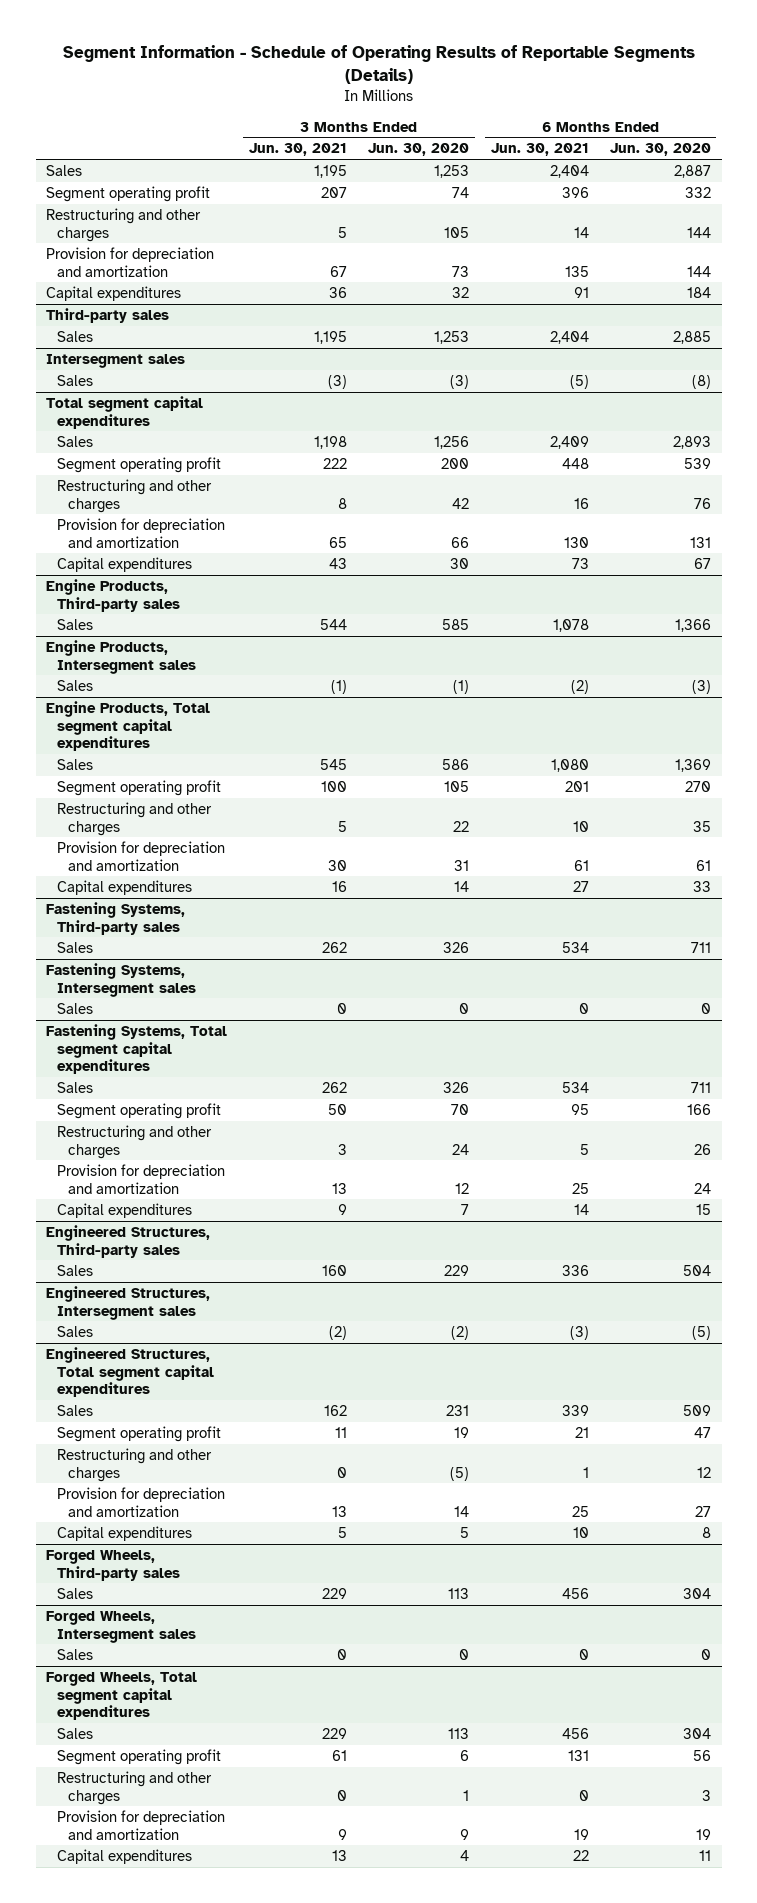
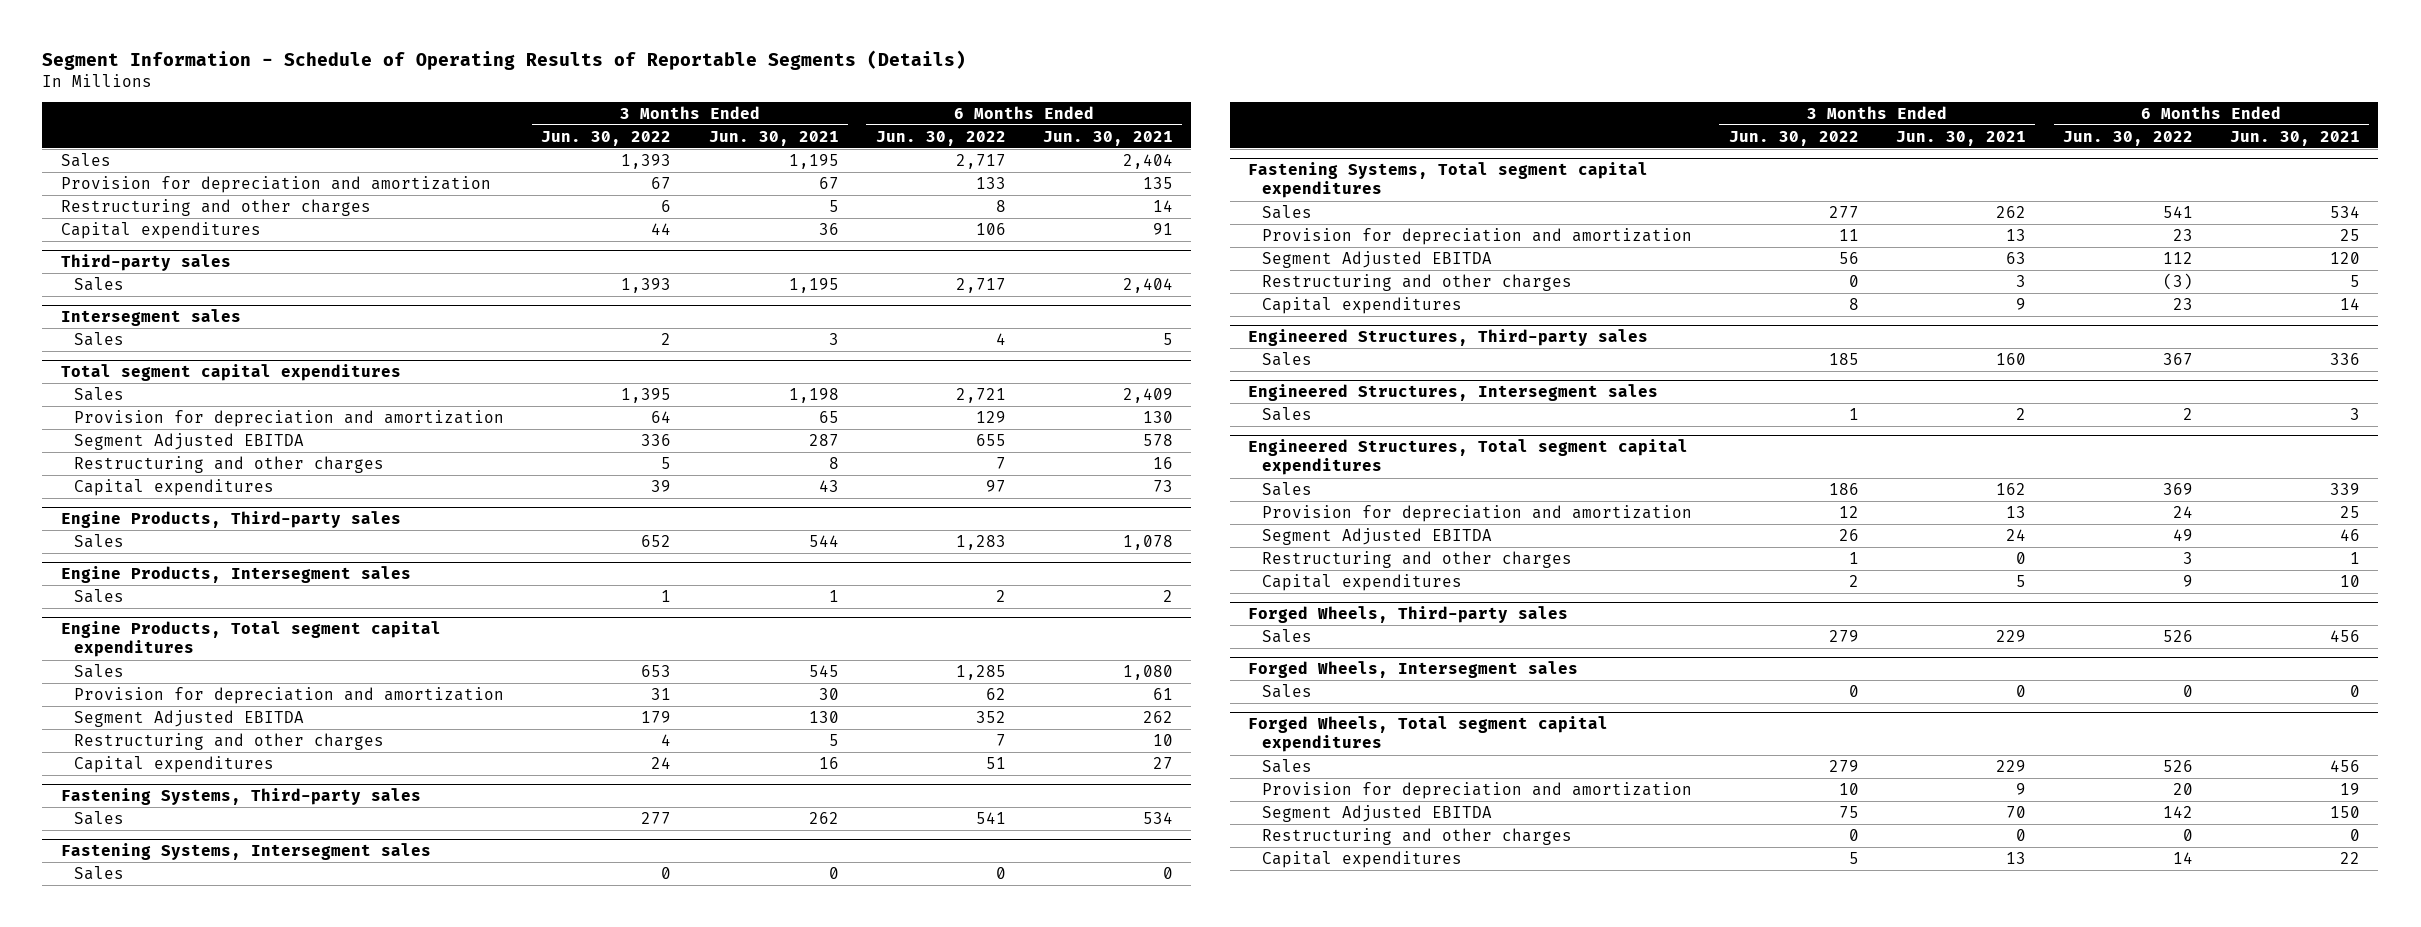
[368,143,470,157] Jun. 30, 2020 -> none
[610,143,712,157] Jun. 30, 2020 -> none
none -> [541,130,672,146] Jun. 30, 2022
none -> [875,130,1006,146] Jun. 30, 2022
[46,185,211,202] Segment operating profit -> none
[46,207,202,242] Restructuring and other charges -> [60,198,371,216] Restructuring and other charges
[327,374,347,389] (3) -> [828,332,839,345] 3
[569,374,589,389] (5) -> [1162,332,1173,345] 5
[56,456,221,473] Segment operating profit -> none
none -> [74,432,305,450] Segment Adjusted EBITDA
[56,478,212,513] Restructuring and other charges -> [74,455,385,473] Restructuring and other charges
[330,679,347,694] (1) -> [828,589,839,602] 1
[570,679,589,694] (2) -> [1162,589,1173,602] 2
[56,779,221,796] Segment operating profit -> none
none -> [74,709,305,727] Segment Adjusted EBITDA
[56,801,212,836] Restructuring and other charges -> [74,732,385,750] Restructuring and other charges
[56,1102,221,1119] Segment operating profit -> none
none -> [1261,250,1492,268] Segment Adjusted EBITDA
[56,1124,212,1159] Restructuring and other charges -> [1261,273,1572,291] Restructuring and other charges
[328,1325,347,1340] (2) -> [2015,407,2026,420] 2
[569,1325,589,1340] (3) -> [2349,407,2360,420] 3
[56,1425,221,1442] Segment operating profit -> none
none -> [1261,527,1492,545] Segment Adjusted EBITDA
[56,1447,212,1482] Restructuring and other charges -> [1261,550,1572,568] Restructuring and other charges
[56,1748,221,1765] Segment operating profit -> none
none -> [1261,804,1492,822] Segment Adjusted EBITDA
[56,1770,212,1805] Restructuring and other charges -> [1261,827,1572,845] Restructuring and other charges

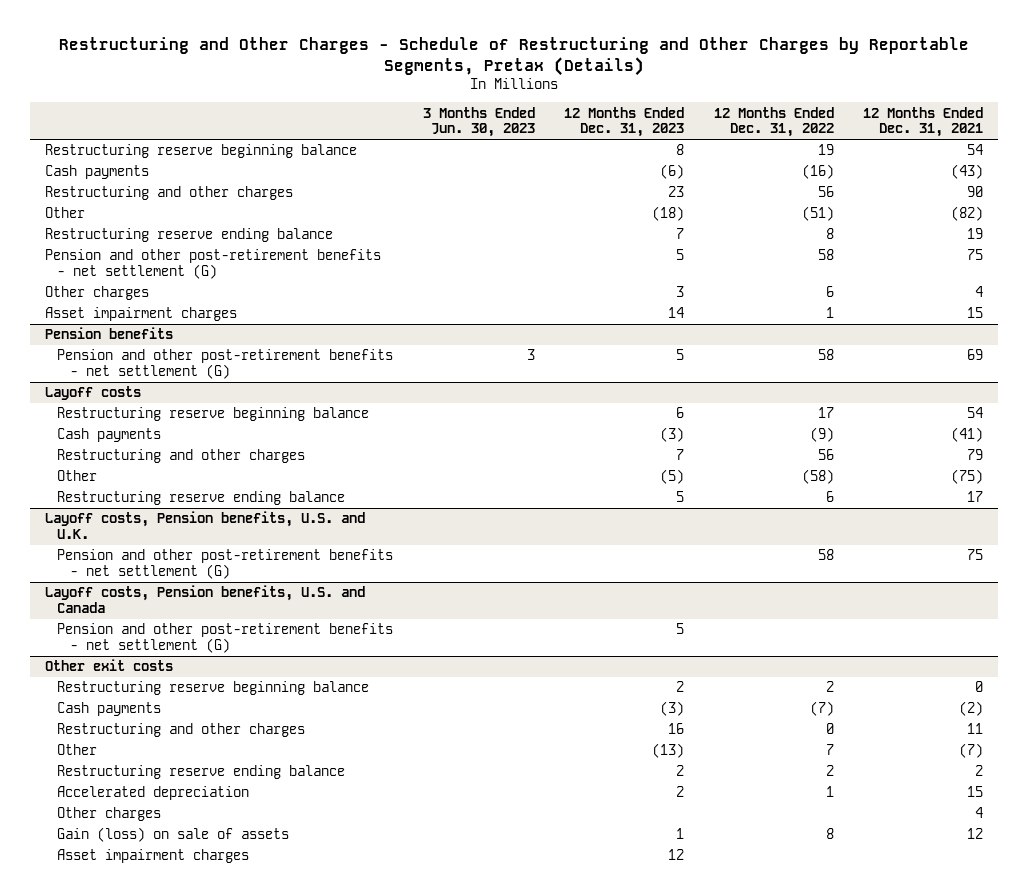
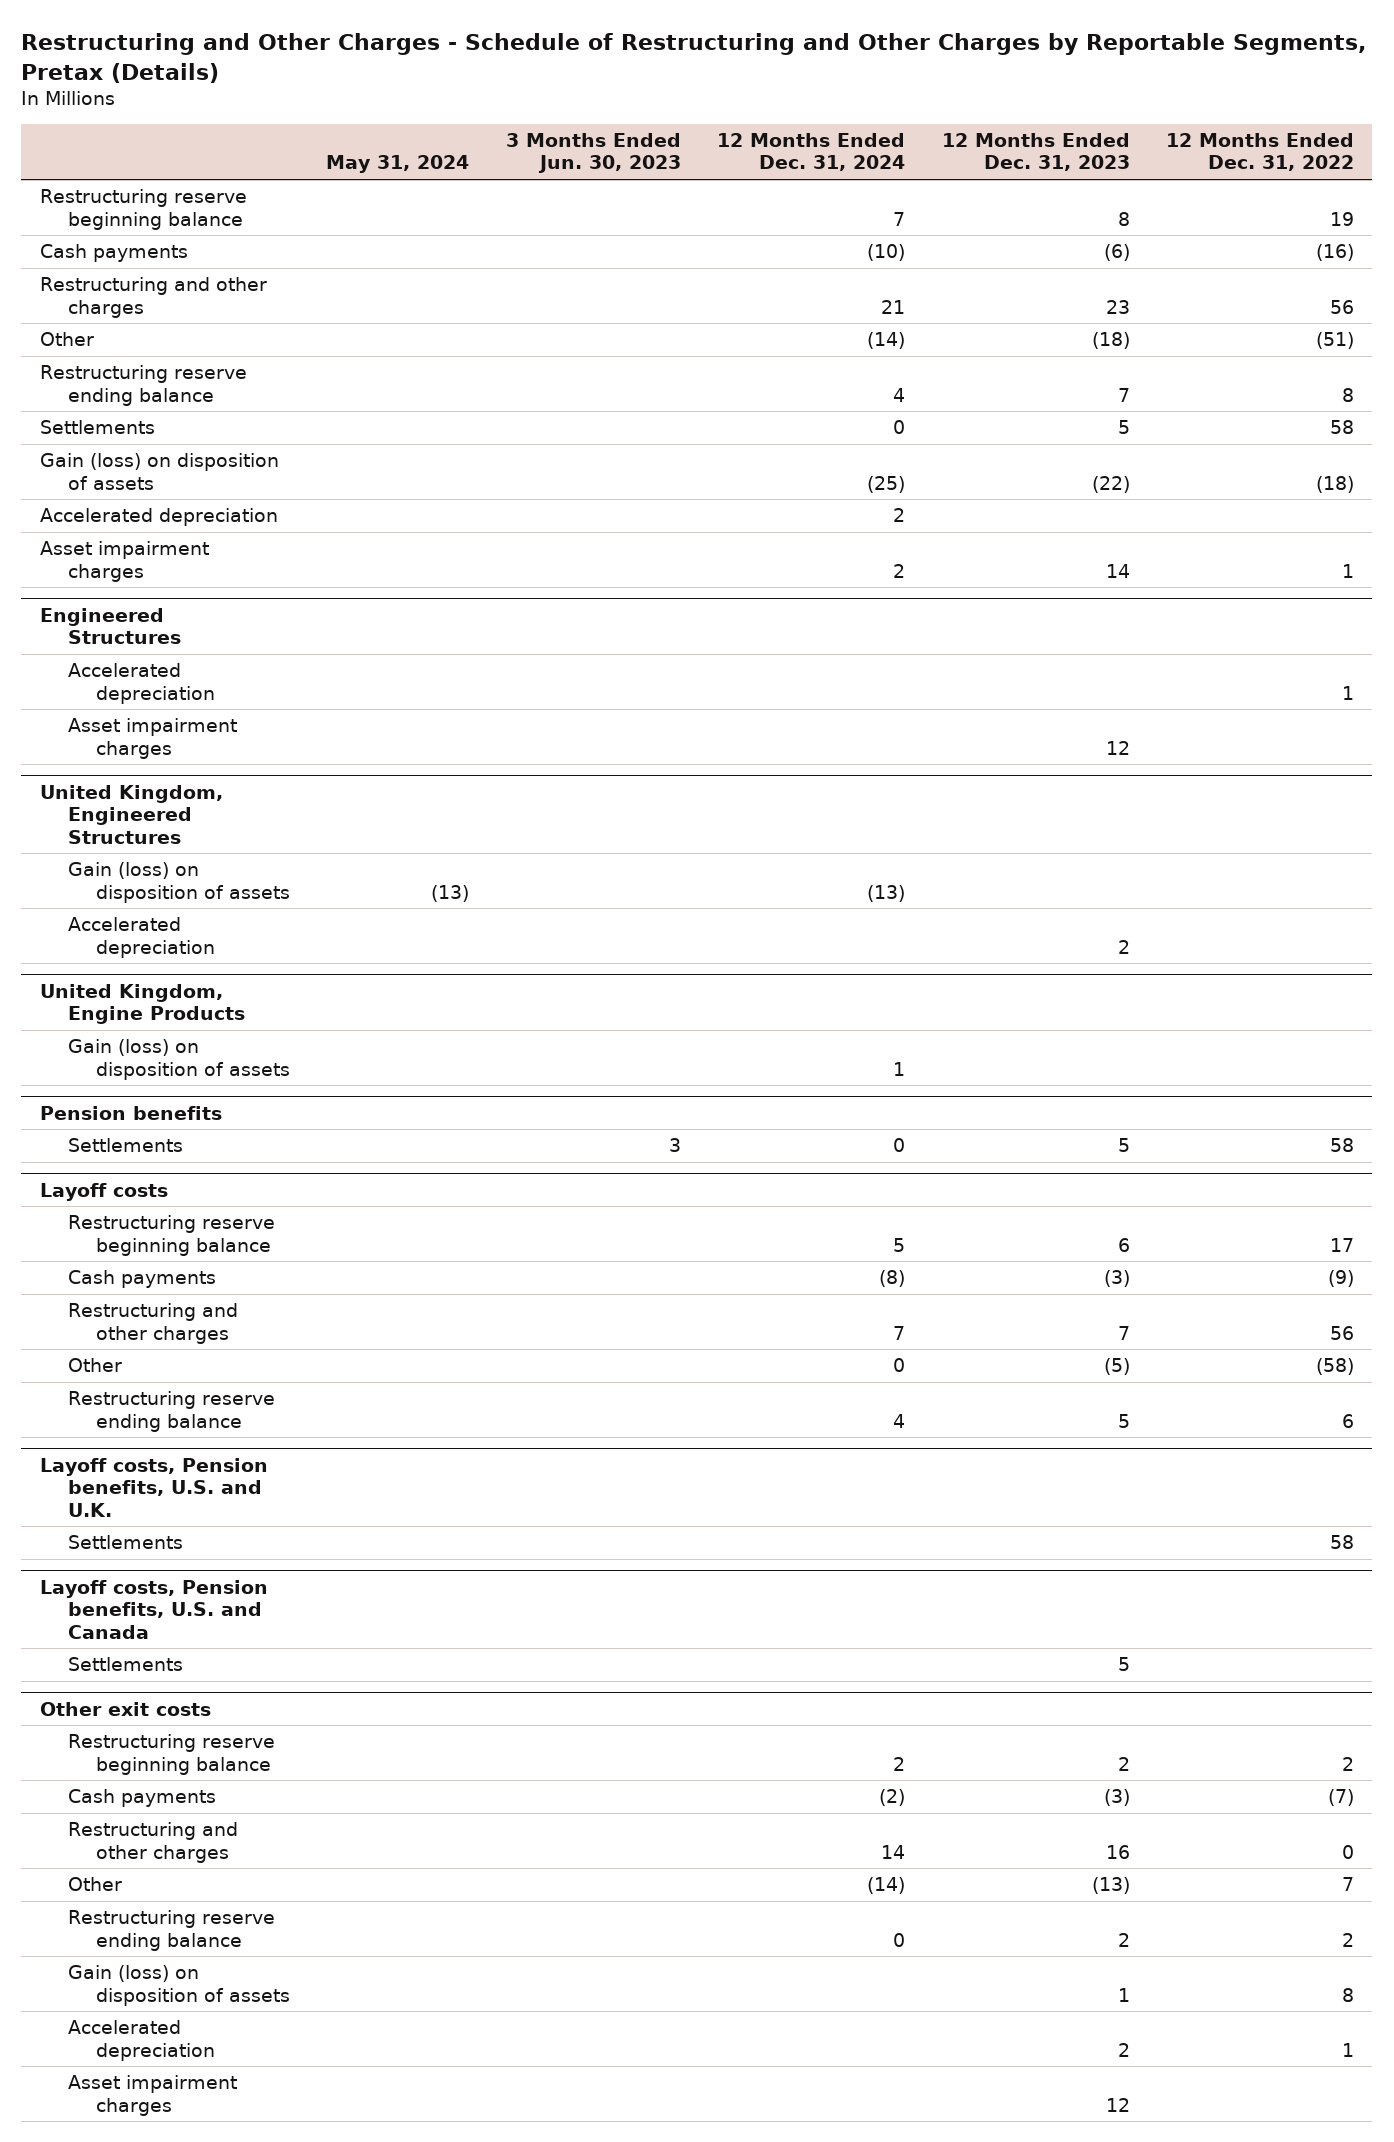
[863,106,984,138] 12 Months Ended Dec. 31, 2021 -> none
none -> [326,155,470,174] May 31, 2024
none -> [717,132,906,172] 12 Months Ended Dec. 31, 2024
[44,286,149,301] Other charges -> none
[44,249,381,279] Pension and other post-retirement benefits - net settlement (G) -> [39,420,155,435] Settlements
none -> [39,453,279,490] Gain (loss) on disposition of assets
none -> [39,508,278,527] Accelerated depreciation
none -> [39,607,181,645] Engineered Structures
none -> [67,663,215,704] Accelerated depreciation
none -> [67,718,237,759] Asset impairment charges
none -> [39,784,223,844] United Kingdom, Engineered Structures
none -> [67,862,290,903] Gain (loss) on disposition of assets
none -> [67,917,215,958] Accelerated depreciation
none -> [39,983,245,1025] United Kingdom, Engine Products
none -> [67,1039,290,1080] Gain (loss) on disposition of assets
[57,349,394,379] Pension and other post-retirement benefits - net settlement (G) -> [67,1138,183,1153] Settlements
[57,549,394,579] Pension and other post-retirement benefits - net settlement (G) -> [67,1535,183,1550] Settlements
[57,623,394,653] Pension and other post-retirement benefits - net settlement (G) -> [67,1657,183,1672] Settlements
none -> [67,1965,290,2006] Gain (loss) on disposition of assets
[57,807,162,822] Other charges -> none
[57,827,290,843] Gain (loss) on sale of assets -> none

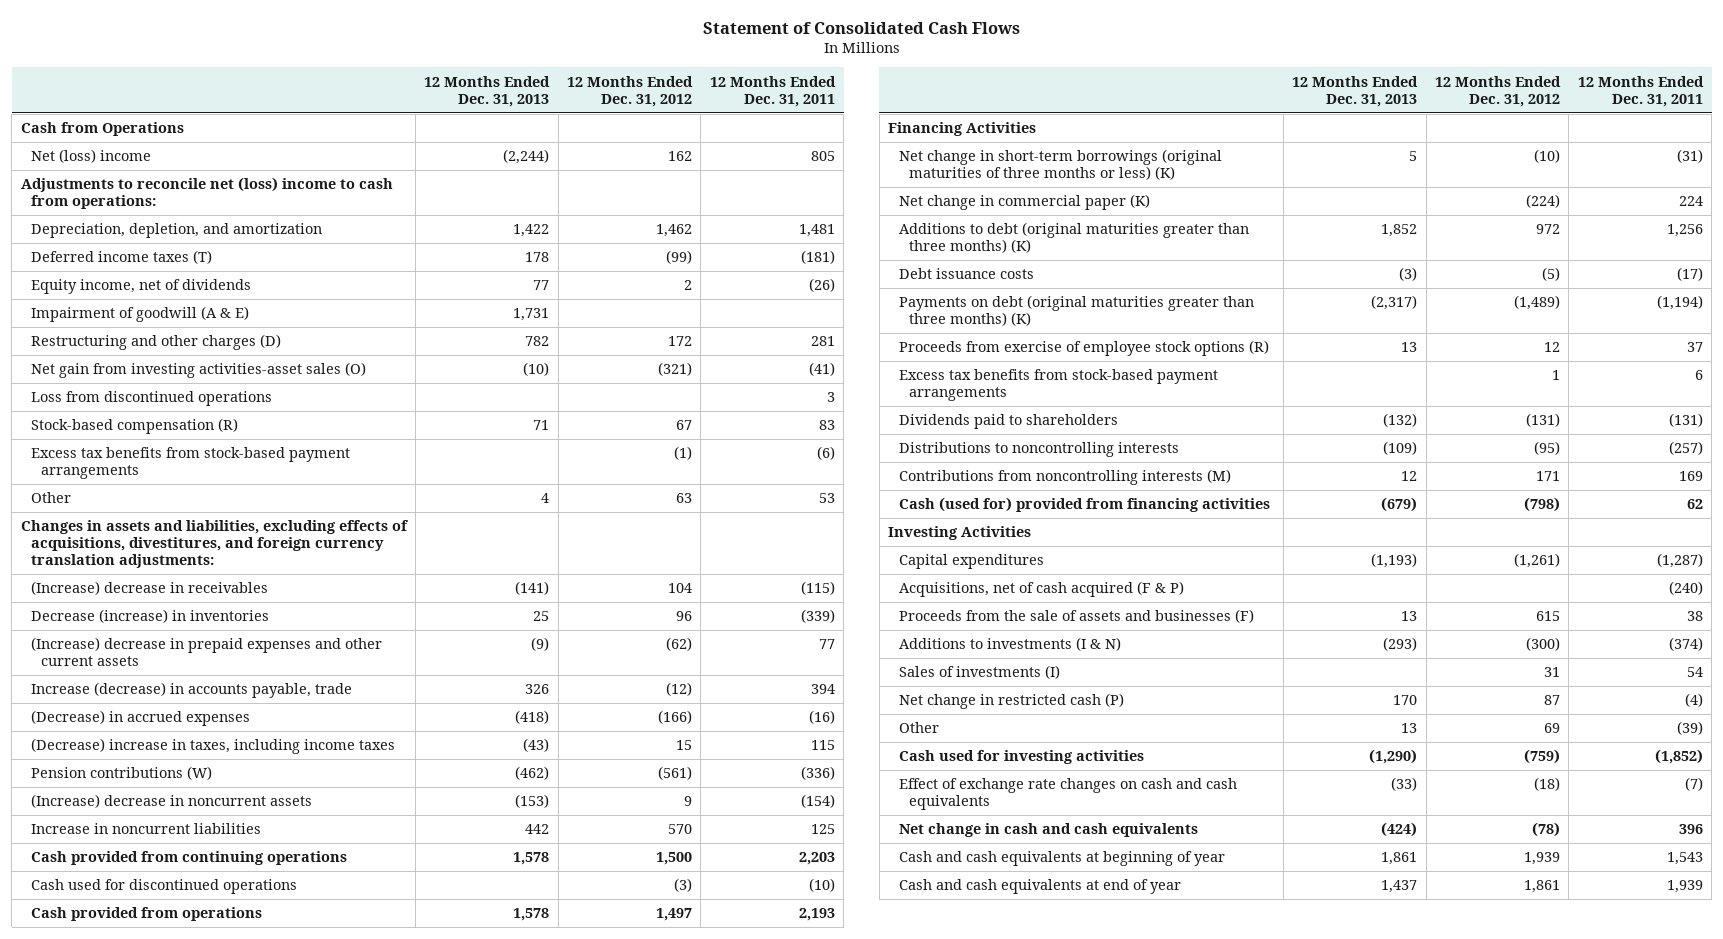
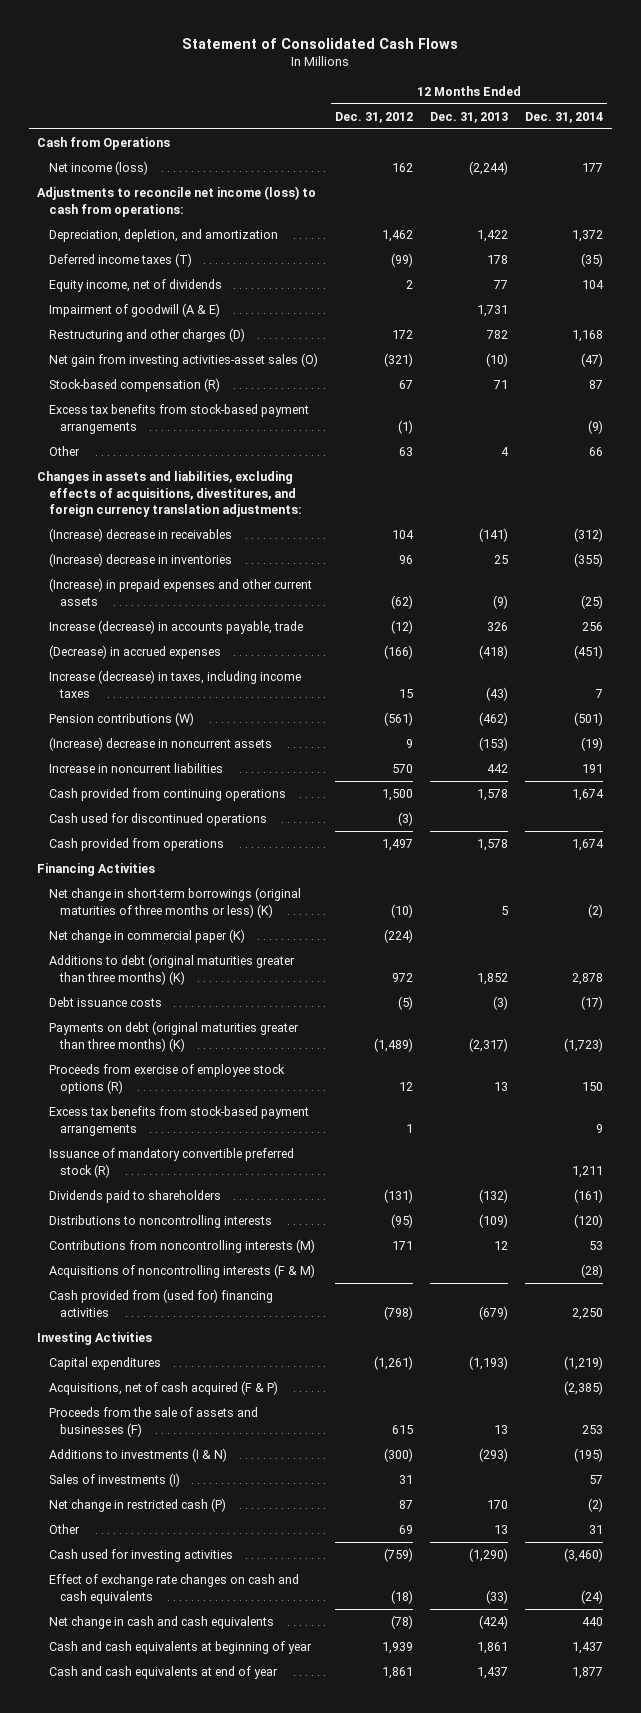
[709,75,836,107] 12 Months Ended Dec. 31, 2011 -> none
none -> [525,111,604,123] Dec. 31, 2014
[30,149,151,164] Net (loss) income -> [48,161,148,176] Net income (loss)
[20,177,393,210] Adjustments to reconcile net (loss) income to cash from operations: -> [37,186,317,217] Adjustments to reconcile net income (loss) to cash from operations:
[30,391,272,407] Loss from discontinued operations -> none
[30,609,269,624] Decrease (increase) in inventories -> [48,553,232,568] (Increase) decrease in inventories
[30,637,382,667] (Increase) decrease in prepaid expenses and other current assets -> [48,578,312,606] (Increase) in prepaid expenses and other current assets
[30,738,395,755] (Decrease) increase in taxes, including income taxes -> [48,670,301,698] Increase (decrease) in taxes, including income taxes
none -> [48,1148,294,1178] Issuance of mandatory convertible preferred stock (R)
none -> [48,1264,315,1279] Acquisitions of noncontrolling interests (F & M)
[898,497,1270,513] Cash (used for) provided from financing activities -> [48,1289,273,1317] Cash provided from (used for) financing activities

